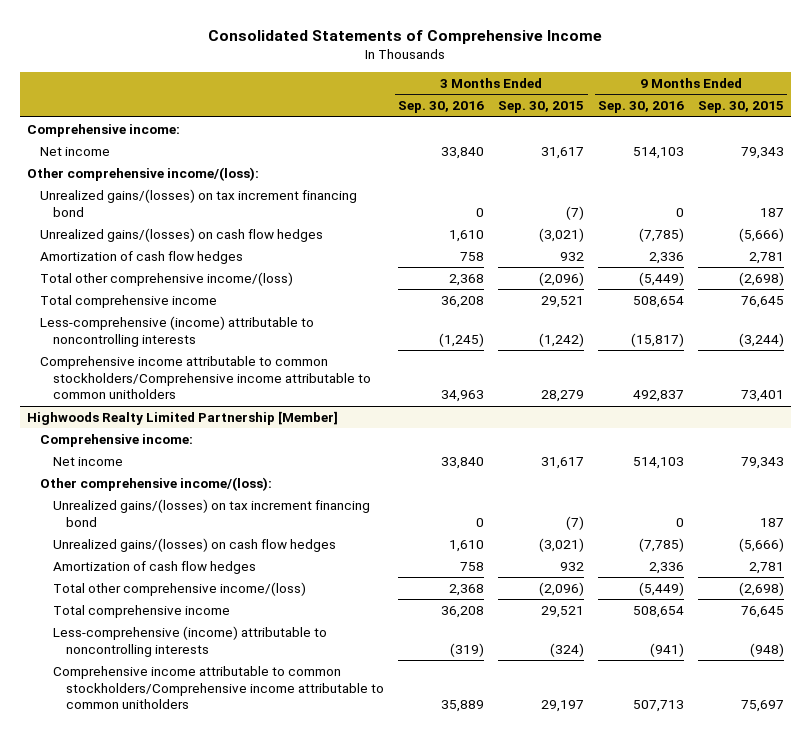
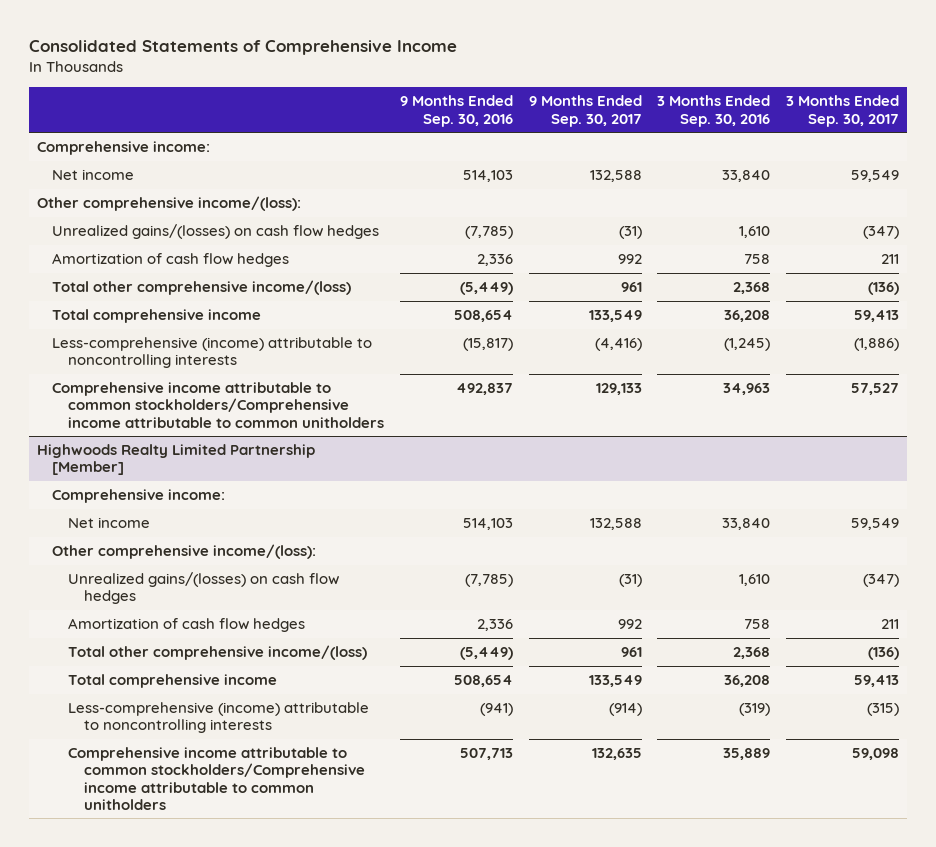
[498,101,585,114] Sep. 30, 2015 -> none
[697,101,784,114] Sep. 30, 2015 -> none
none -> [528,95,642,127] 9 Months Ended Sep. 30, 2017
none -> [785,95,899,127] 3 Months Ended Sep. 30, 2017
[40,188,358,217] Unrealized gains/(losses) on tax increment financing bond -> none
[53,498,371,527] Unrealized gains/(losses) on tax increment financing bond -> none

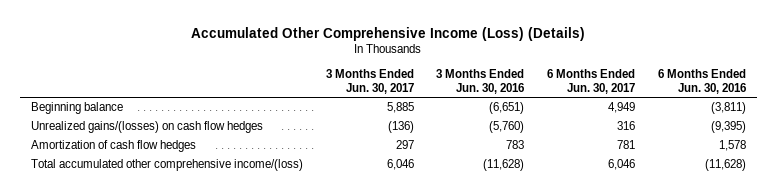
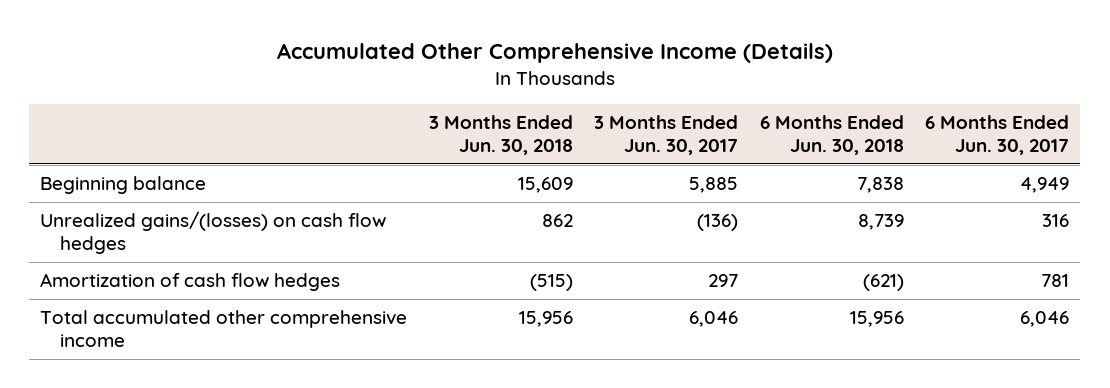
[191,26,586,41] Accumulated Other Comprehensive Income (Loss) (Details) -> [276,43,833,64] Accumulated Other Comprehensive Income (Details)
[436,69,525,95] 3 Months Ended Jun. 30, 2016 -> none
[657,69,746,95] 6 Months Ended Jun. 30, 2016 -> none
none -> [428,115,573,155] 3 Months Ended Jun. 30, 2018
none -> [759,115,904,155] 6 Months Ended Jun. 30, 2018
[30,159,303,172] Total accumulated other comprehensive income/(loss) -> [40,310,408,347] Total accumulated other comprehensive income

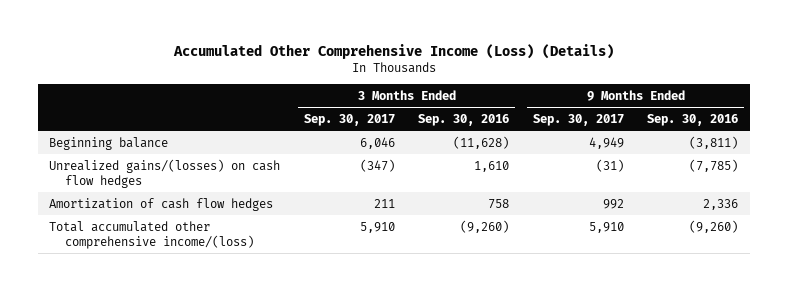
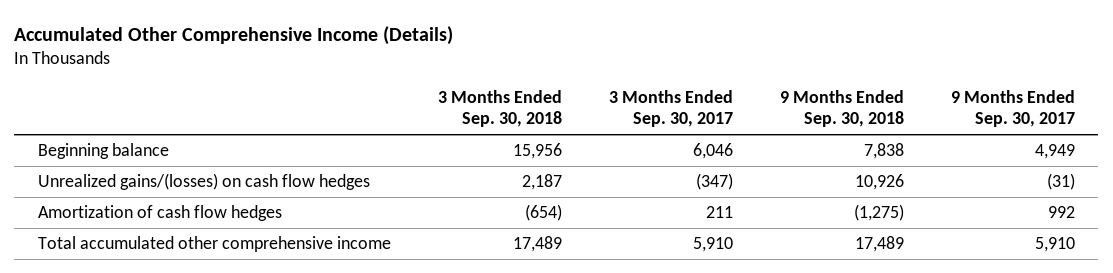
[172,44,614,60] Accumulated Other Comprehensive Income (Loss) (Details) -> [14,26,454,46] Accumulated Other Comprehensive Income (Details)
[418,114,510,127] Sep. 30, 2016 -> none
[647,114,739,127] Sep. 30, 2016 -> none
none -> [437,89,562,128] 3 Months Ended Sep. 30, 2018
none -> [779,89,904,128] 9 Months Ended Sep. 30, 2018
[49,220,254,250] Total accumulated other comprehensive income/(loss) -> [37,236,391,253] Total accumulated other comprehensive income

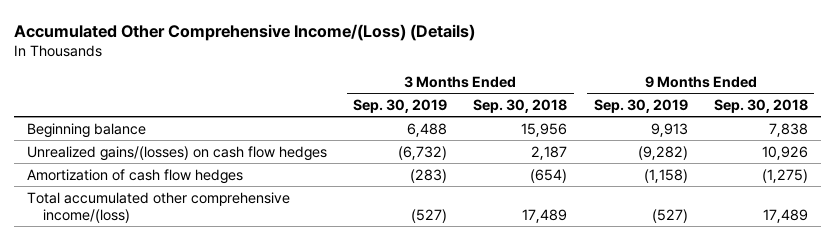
[14,26,454,46] Accumulated Other Comprehensive Income (Details) -> [14,23,476,41] Accumulated Other Comprehensive Income/(Loss) (Details)
[608,89,733,128] 3 Months Ended Sep. 30, 2017 -> none
[950,89,1075,128] 9 Months Ended Sep. 30, 2017 -> none
none -> [353,98,448,113] Sep. 30, 2019
none -> [593,98,688,113] Sep. 30, 2019
[37,236,391,253] Total accumulated other comprehensive income -> [27,191,291,223] Total accumulated other comprehensive income/(loss)

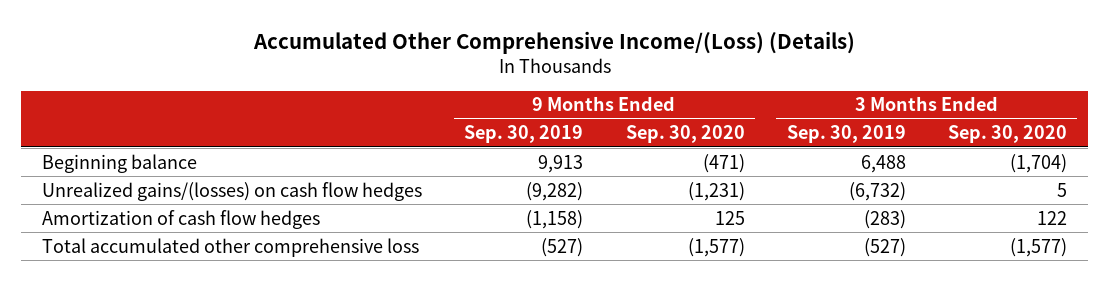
[473,98,568,113] Sep. 30, 2018 -> none
[713,98,808,113] Sep. 30, 2018 -> none
none -> [625,125,745,144] Sep. 30, 2020
none -> [947,125,1067,144] Sep. 30, 2020
[27,191,291,223] Total accumulated other comprehensive income/(loss) -> [42,237,420,257] Total accumulated other comprehensive loss

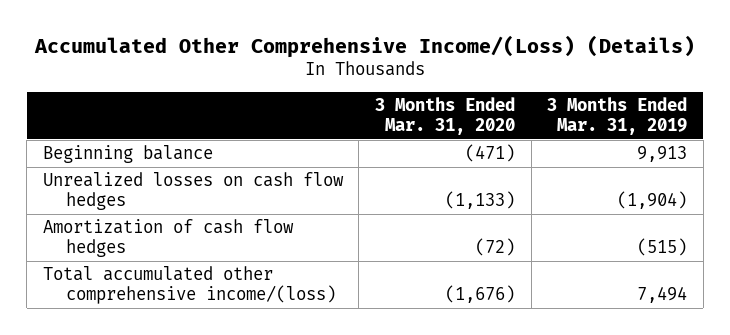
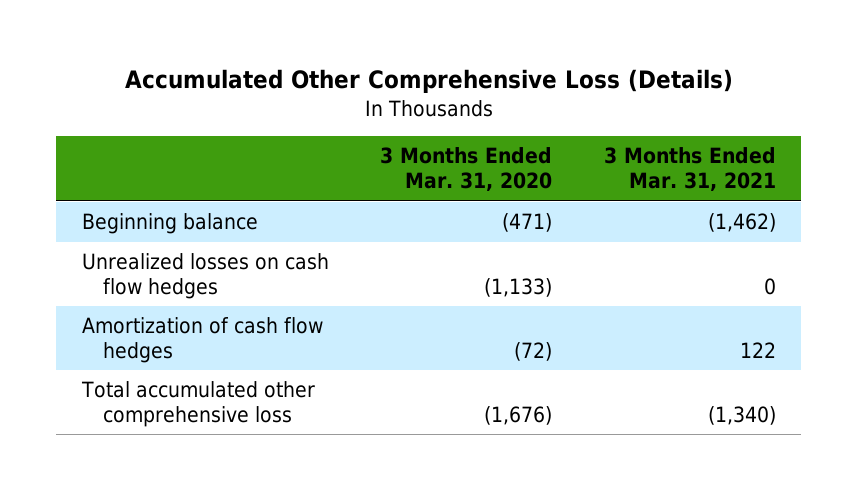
[33,34,695,58] Accumulated Other Comprehensive Income/(Loss) (Details) -> [124,69,733,94] Accumulated Other Comprehensive Loss (Details)
[547,97,688,136] 3 Months Ended Mar. 31, 2019 -> none
none -> [603,147,776,192] 3 Months Ended Mar. 31, 2021
[42,266,336,305] Total accumulated other comprehensive income/(loss) -> [81,381,316,427] Total accumulated other comprehensive loss

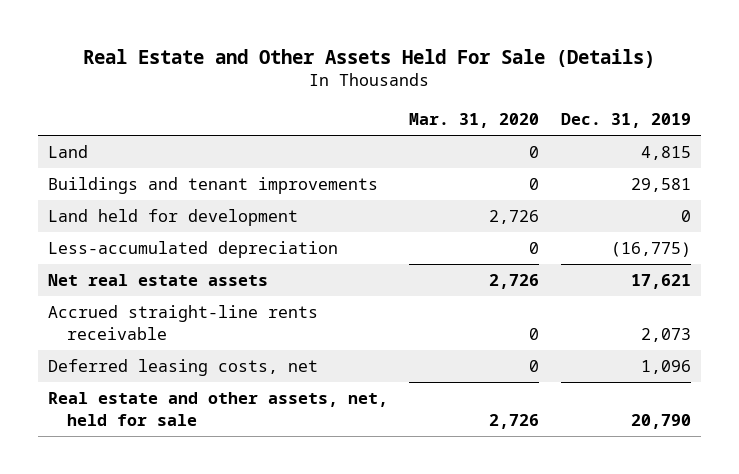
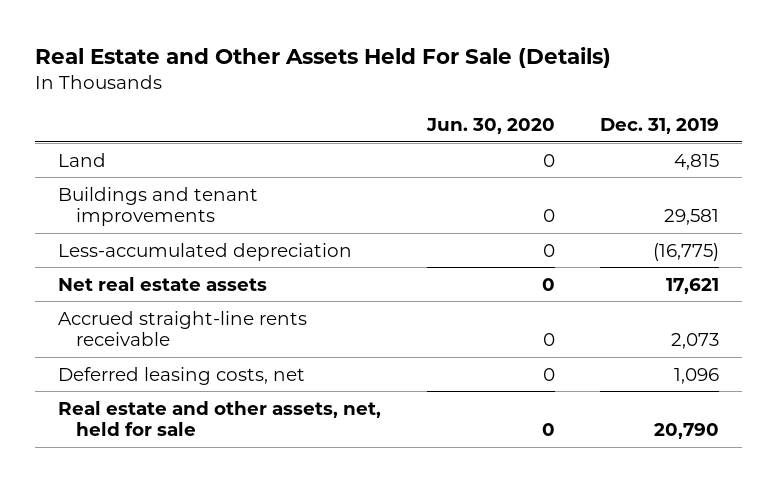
[409,113,540,129] Mar. 31, 2020 -> none
none -> [425,118,555,135] Jun. 30, 2020
[48,209,299,227] Land held for development -> none

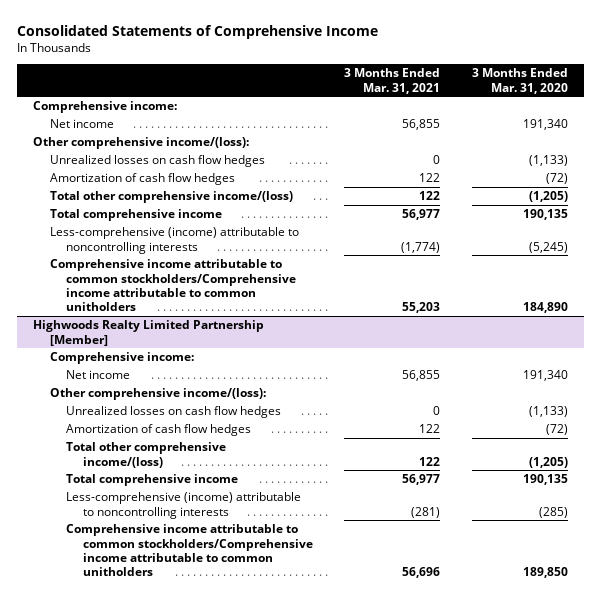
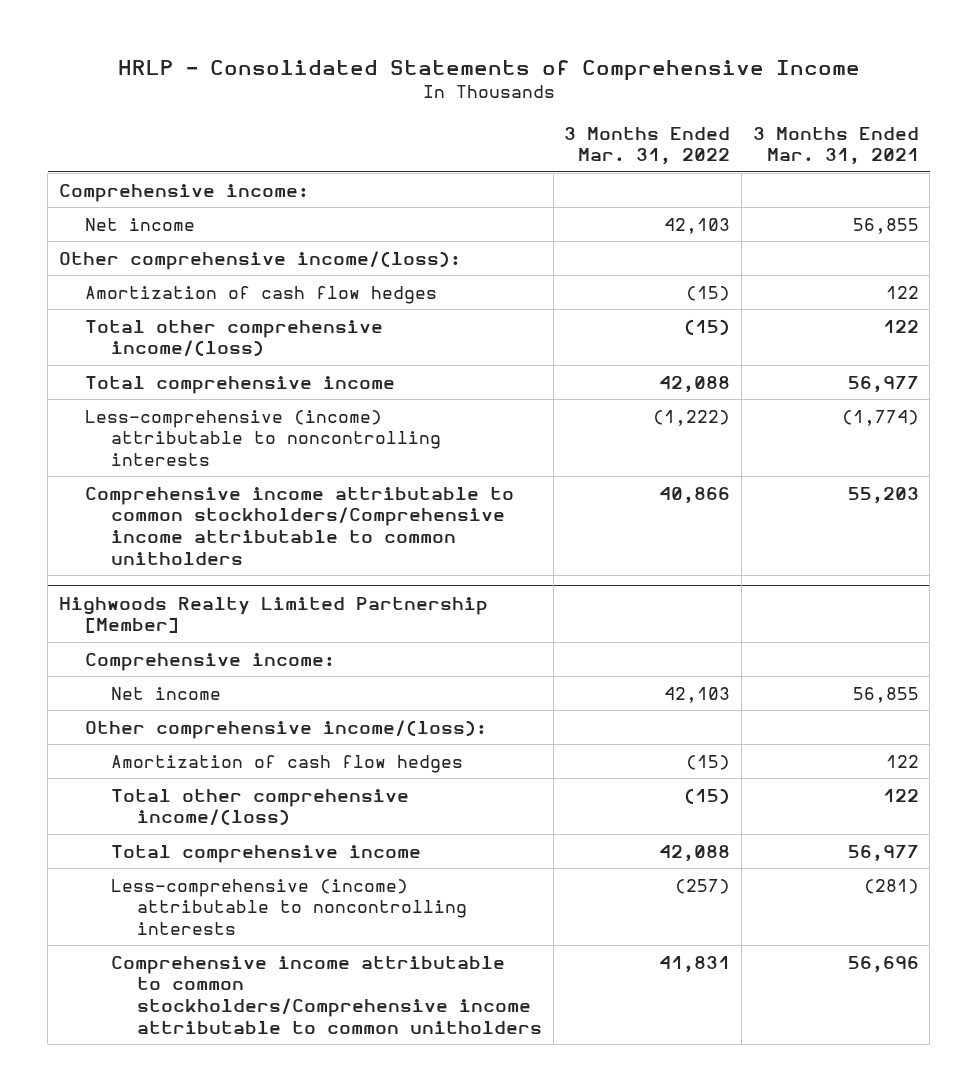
[17,24,379,39] Consolidated Statements of Comprehensive Income -> [117,59,860,81] HRLP - Consolidated Statements of Comprehensive Income
[472,68,569,94] 3 Months Ended Mar. 31, 2020 -> none
none -> [564,126,731,166] 3 Months Ended Mar. 31, 2022
[49,155,265,168] Unrealized losses on cash flow hedges -> none
[66,406,282,419] Unrealized losses on cash flow hedges -> none

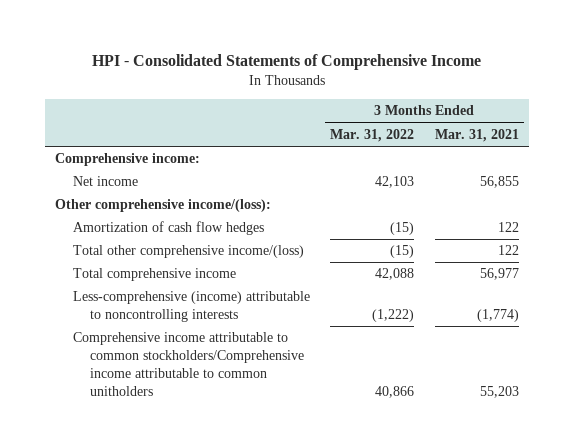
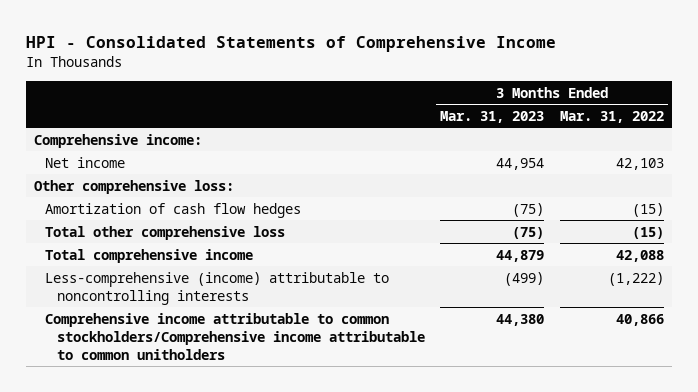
[434,128,519,142] Mar. 31, 2021 -> none
none -> [440,110,545,123] Mar. 31, 2023
[54,199,271,213] Other comprehensive income/(loss): -> [34,179,235,194] Other comprehensive loss:
[72,245,304,259] Total other comprehensive income/(loss) -> [45,225,286,240] Total other comprehensive loss

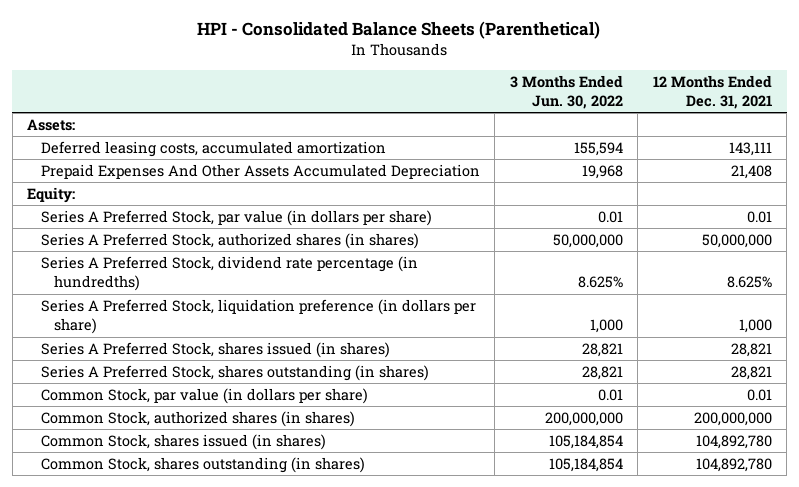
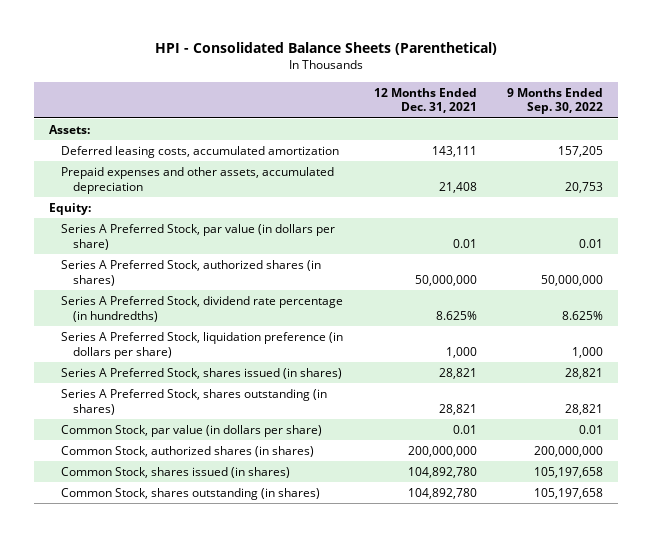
[509,74,623,109] 3 Months Ended Jun. 30, 2022 -> none
none -> [507,87,604,115] 9 Months Ended Sep. 30, 2022
[40,164,480,180] Prepaid Expenses And Other Assets Accumulated Depreciation -> [61,167,335,194] Prepaid expenses and other assets, accumulated depreciation

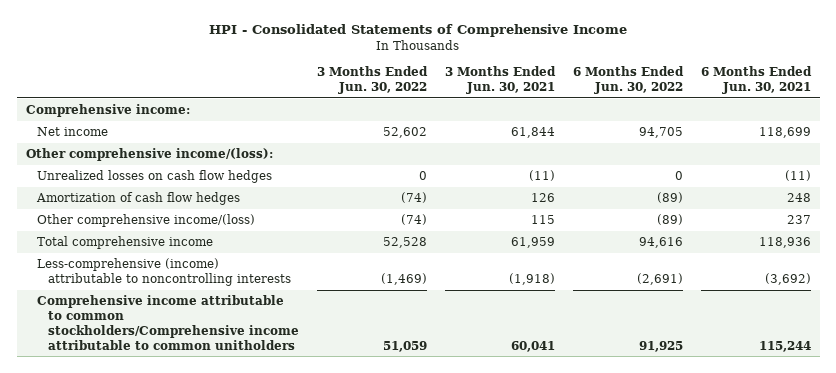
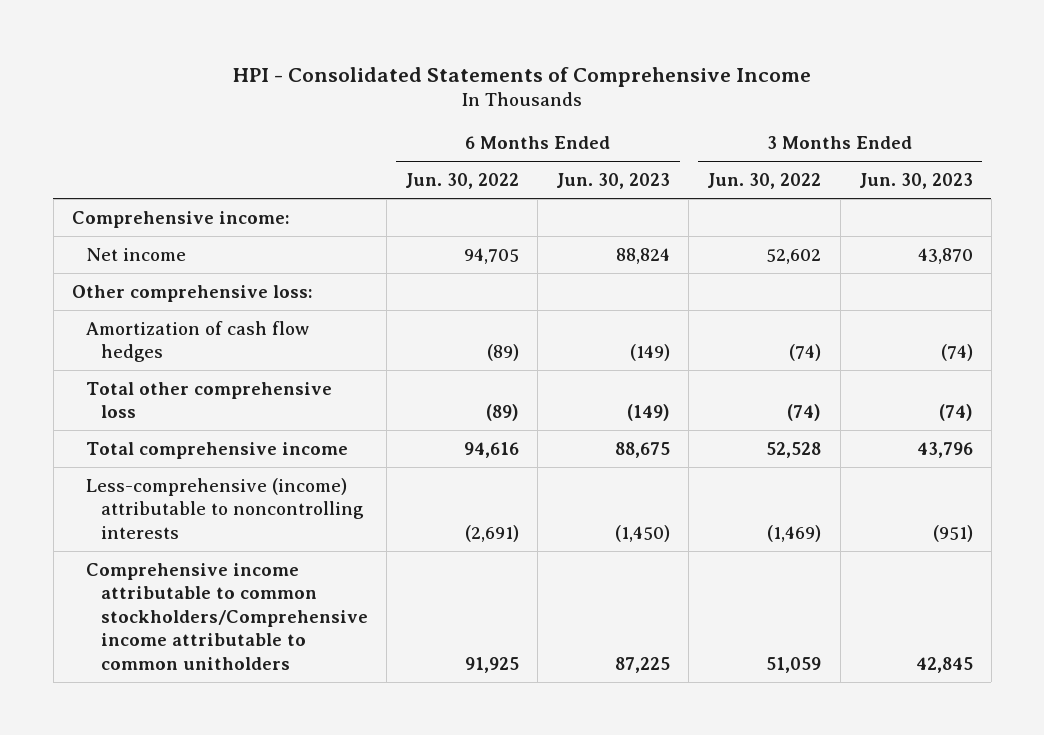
[444,66,556,95] 3 Months Ended Jun. 30, 2021 -> none
[700,66,812,95] 6 Months Ended Jun. 30, 2021 -> none
none -> [556,172,671,189] Jun. 30, 2023
none -> [858,172,973,189] Jun. 30, 2023
[36,170,272,184] Unrealized losses on cash flow hedges -> none
[25,148,273,162] Other comprehensive income/(loss): -> [71,284,313,302] Other comprehensive loss:
[36,214,255,228] Other comprehensive income/(loss) -> [86,381,333,419] Total other comprehensive loss

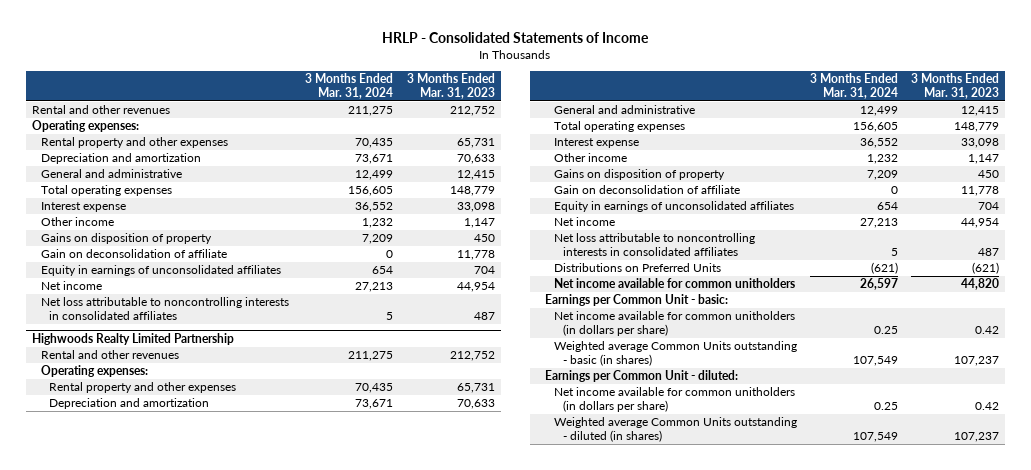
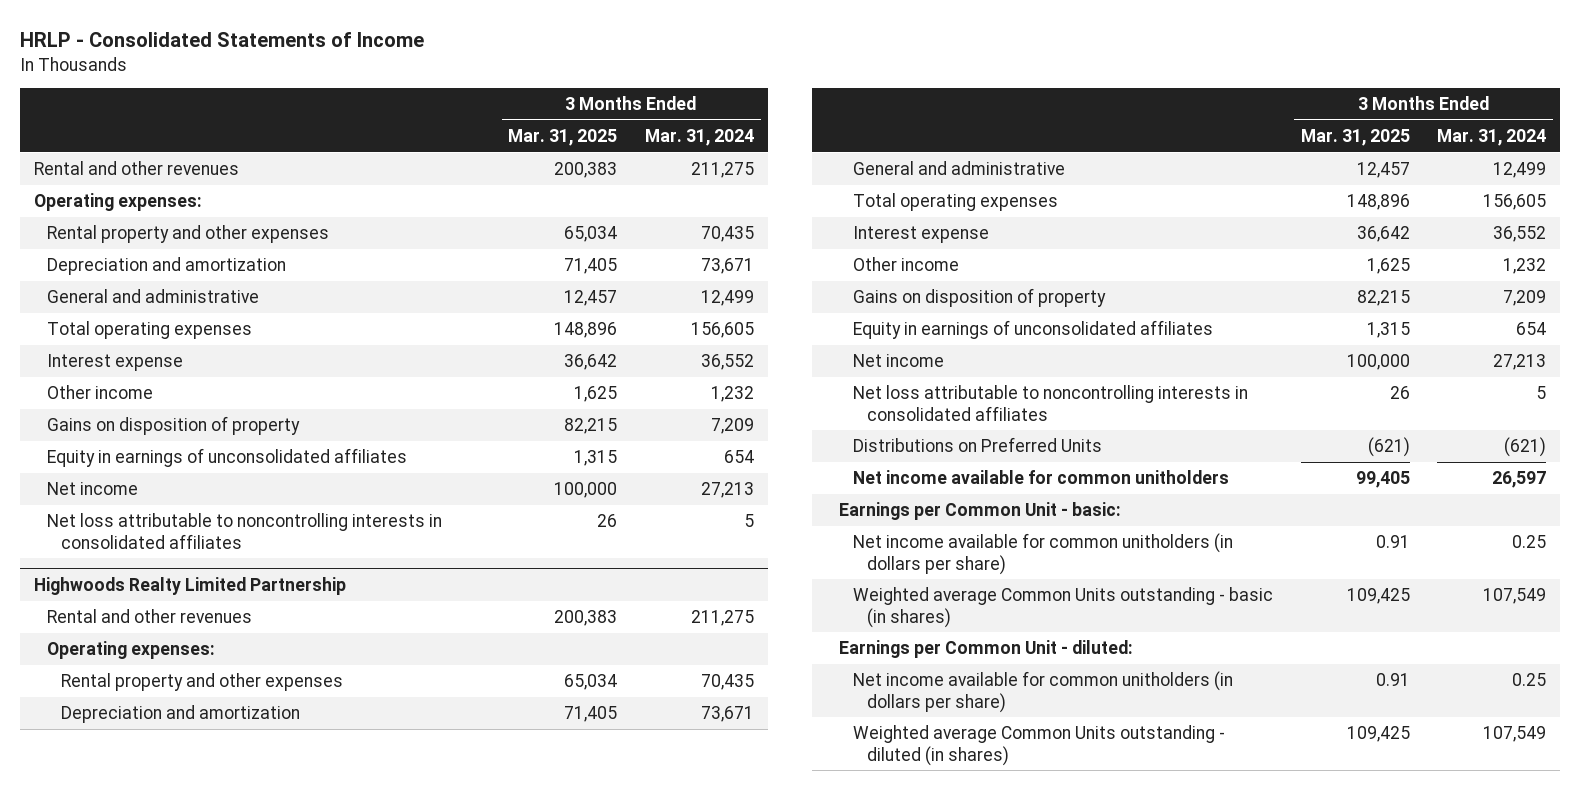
[406,72,495,99] 3 Months Ended Mar. 31, 2023 -> none
none -> [508,129,618,147] Mar. 31, 2025
[40,249,227,259] Gain on deconsolidation of affiliate -> none
[553,185,740,195] Gain on deconsolidation of affiliate -> none

